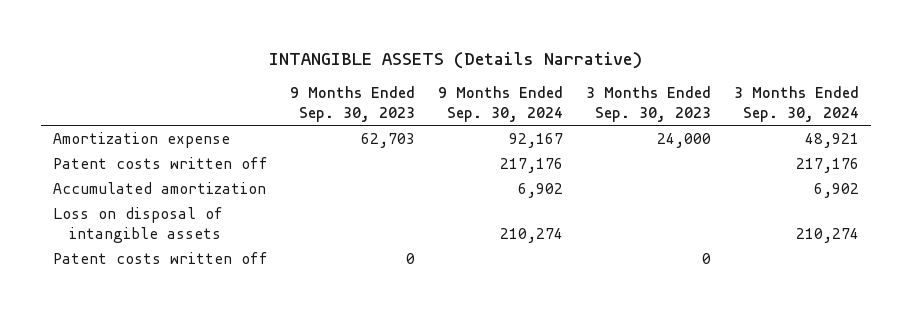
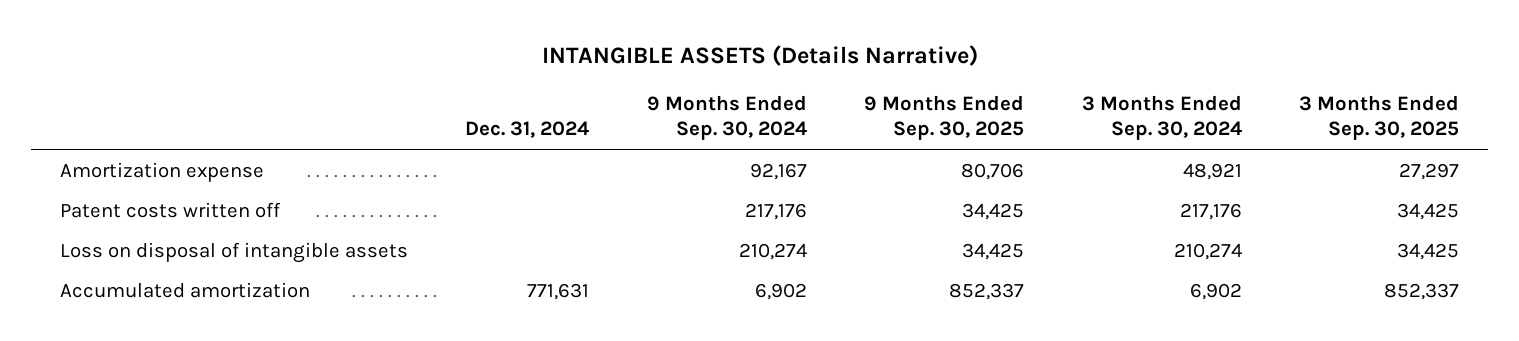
[290,86,416,123] 9 Months Ended Sep. 30, 2023 -> none
[586,86,712,123] 3 Months Ended Sep. 30, 2023 -> none
none -> [465,121,590,139] Dec. 31, 2024
none -> [864,94,1025,141] 9 Months Ended Sep. 30, 2025
none -> [1299,94,1460,141] 3 Months Ended Sep. 30, 2025
[52,251,268,264] Patent costs written off -> none
[52,181,266,194] Accumulated amortization -> [59,281,310,298] Accumulated amortization

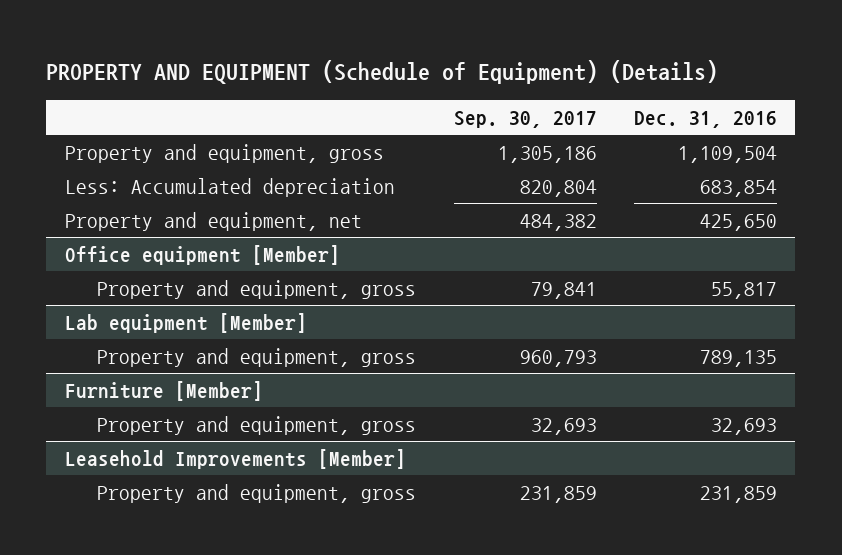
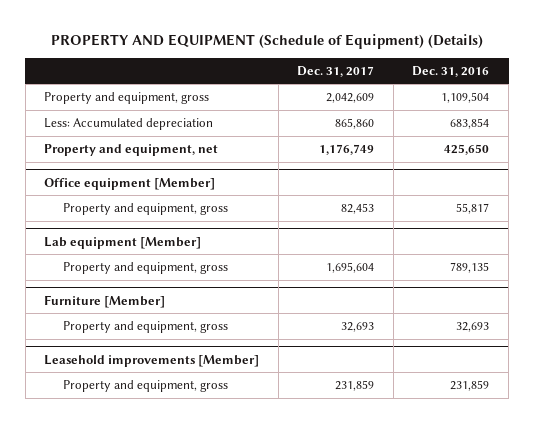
[453,110,597,128] Sep. 30, 2017 -> none
none -> [297,65,375,77] Dec. 31, 2017
[64,448,406,469] Leasehold Improvements [Member] -> [44,354,260,367] Leasehold improvements [Member]

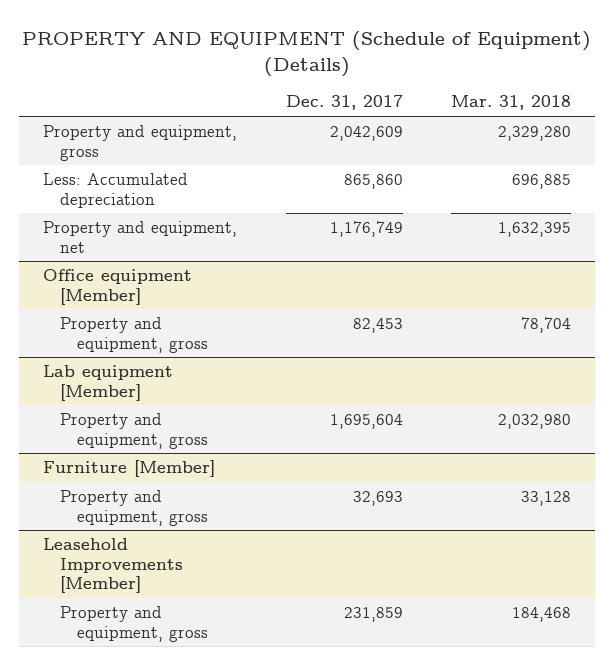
[412,65,490,77] Dec. 31, 2016 -> none
none -> [451,95,572,111] Mar. 31, 2018
[44,354,260,367] Leasehold improvements [Member] -> [43,538,184,593] Leasehold Improvements [Member]

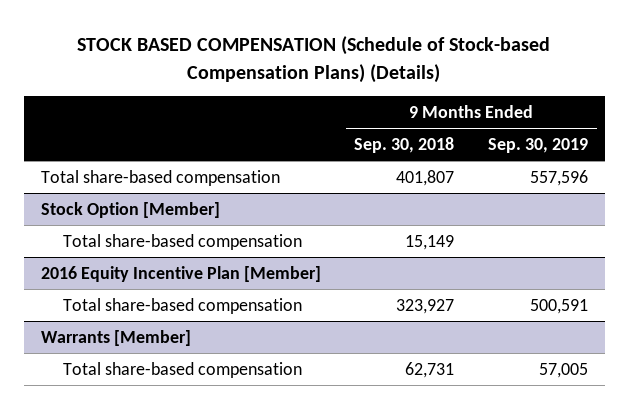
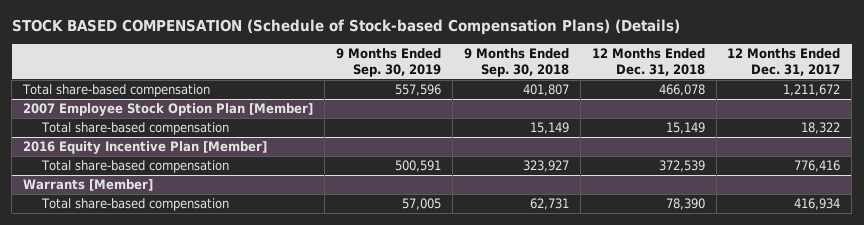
none -> [591,47,705,76] 12 Months Ended Dec. 31, 2018
none -> [727,47,841,76] 12 Months Ended Dec. 31, 2017
[40,201,220,218] Stock Option [Member] -> [23,103,314,117] 2007 Employee Stock Option Plan [Member]

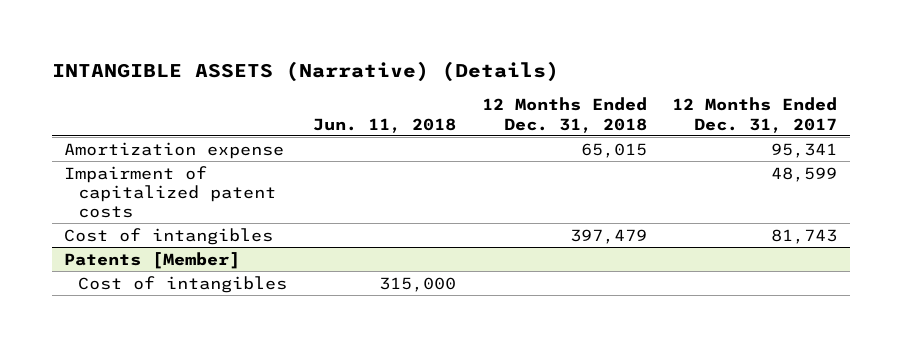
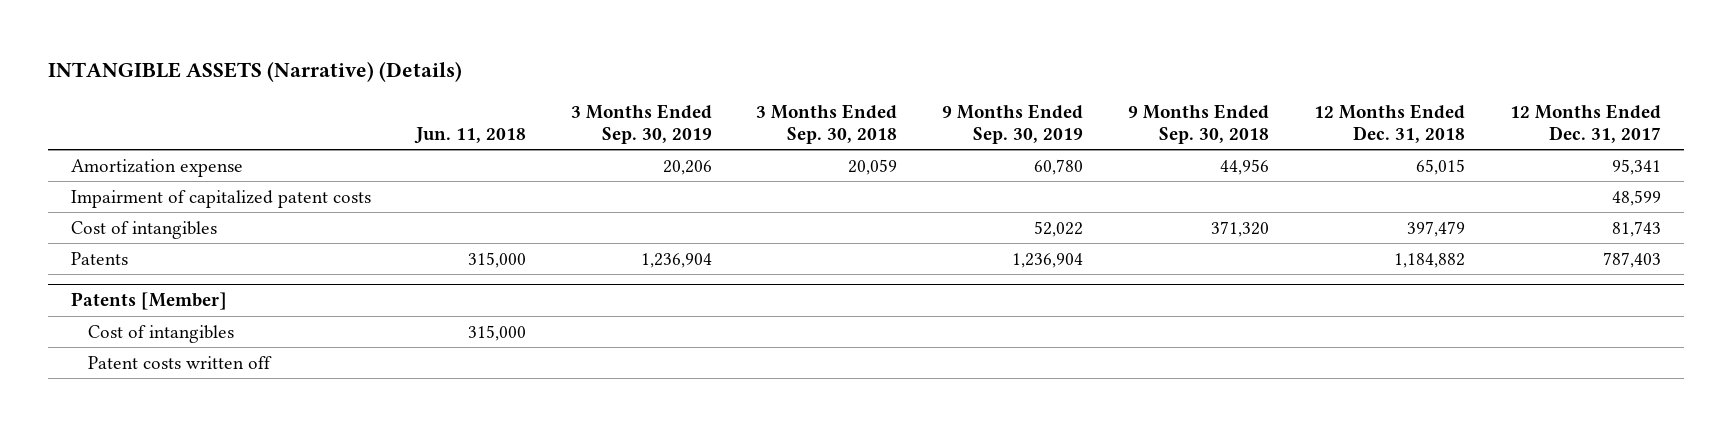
none -> [570,103,712,144] 3 Months Ended Sep. 30, 2019
none -> [756,103,898,144] 3 Months Ended Sep. 30, 2018
none -> [942,103,1084,144] 9 Months Ended Sep. 30, 2019
none -> [1128,103,1270,144] 9 Months Ended Sep. 30, 2018
none -> [70,251,128,265] Patents
none -> [87,355,272,369] Patent costs written off

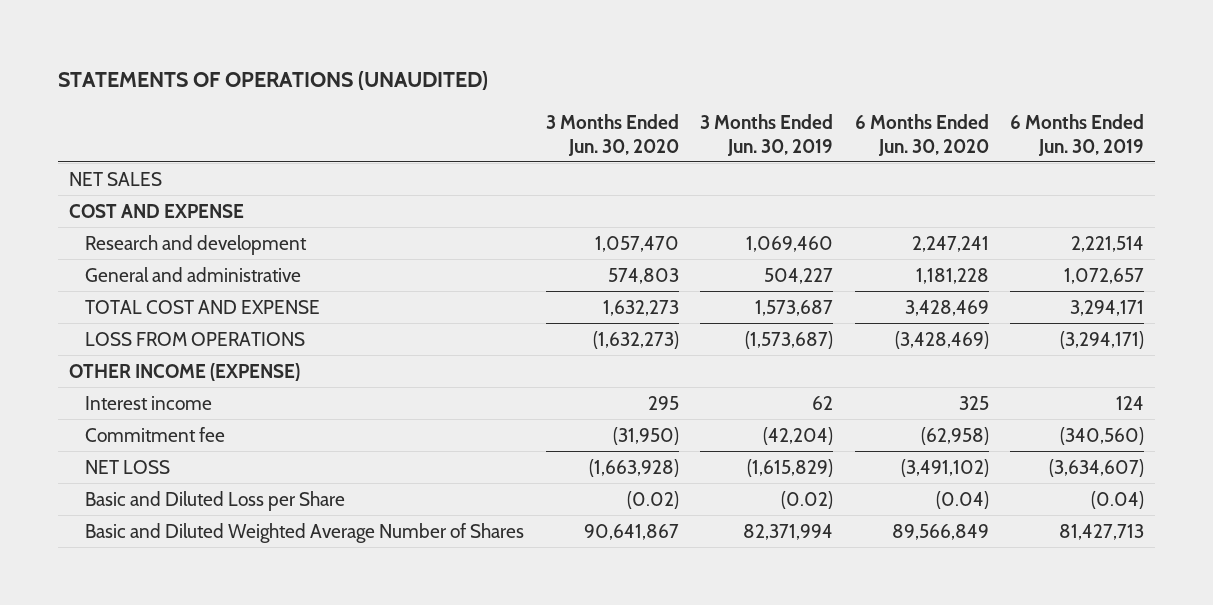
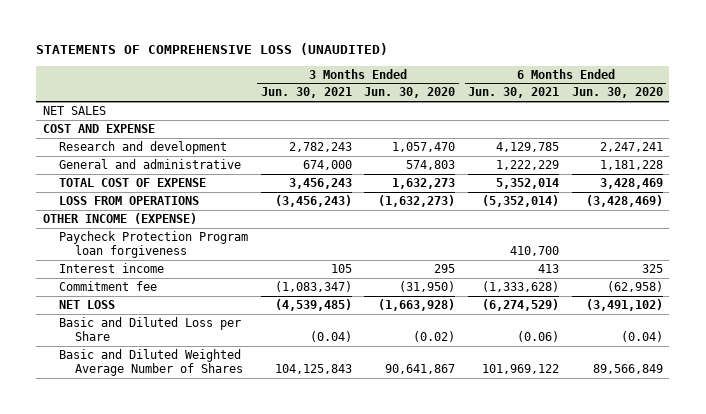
[58,71,489,91] STATEMENTS OF OPERATIONS (UNAUDITED) -> [36,43,389,56] STATEMENTS OF COMPREHENSIVE LOSS (UNAUDITED)
[700,113,834,156] 3 Months Ended Jun. 30, 2019 -> none
[1010,113,1145,156] 6 Months Ended Jun. 30, 2019 -> none
none -> [260,87,352,99] Jun. 30, 2021
none -> [468,87,560,99] Jun. 30, 2021
[85,299,321,314] TOTAL COST AND EXPENSE -> [58,178,206,188] TOTAL COST OF EXPENSE
none -> [58,231,248,259] Paycheck Protection Program loan forgiveness

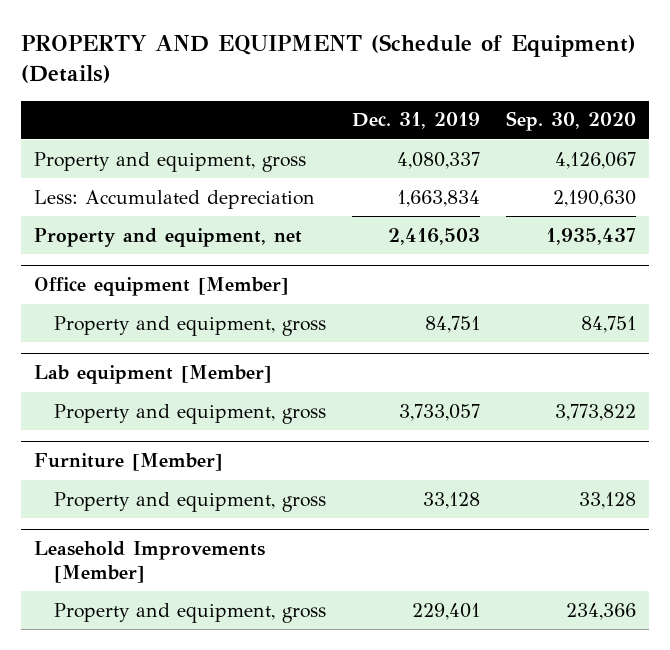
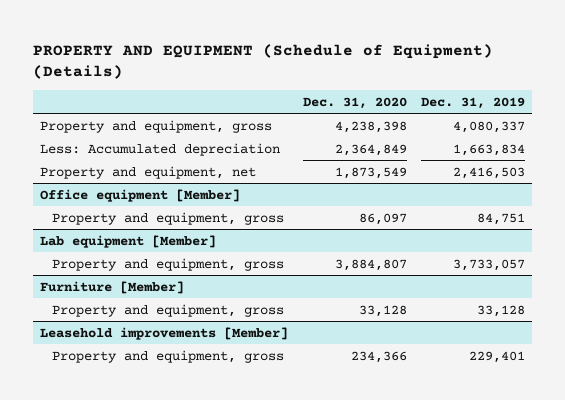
[506,111,637,132] Sep. 30, 2020 -> none
none -> [302,96,407,109] Dec. 31, 2020
[33,541,265,583] Leasehold Improvements [Member] -> [40,326,289,340] Leasehold improvements [Member]

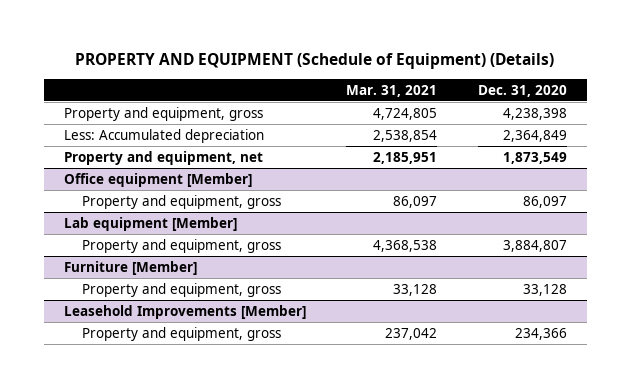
[421,96,526,109] Dec. 31, 2019 -> none
none -> [346,84,438,97] Mar. 31, 2021
[40,326,289,340] Leasehold improvements [Member] -> [64,304,307,319] Leasehold Improvements [Member]

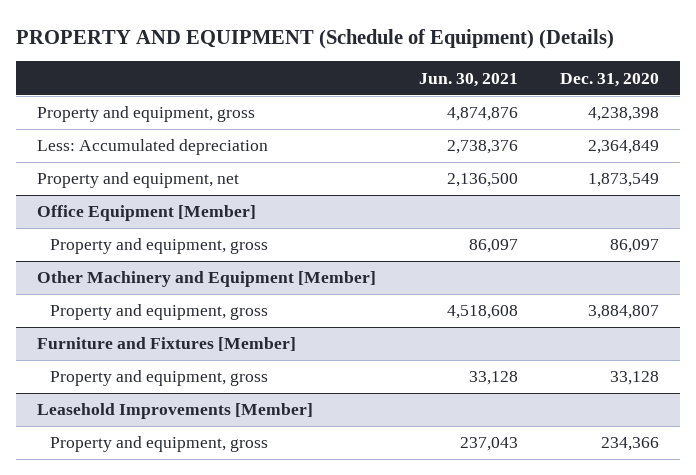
[346,84,438,97] Mar. 31, 2021 -> none
none -> [418,72,518,87] Jun. 30, 2021
[64,172,253,187] Office equipment [Member] -> [37,205,257,222] Office Equipment [Member]
[64,216,238,231] Lab equipment [Member] -> [37,271,377,288] Other Machinery and Equipment [Member]
[64,260,198,275] Furniture [Member] -> [37,337,297,352] Furniture and Fixtures [Member]

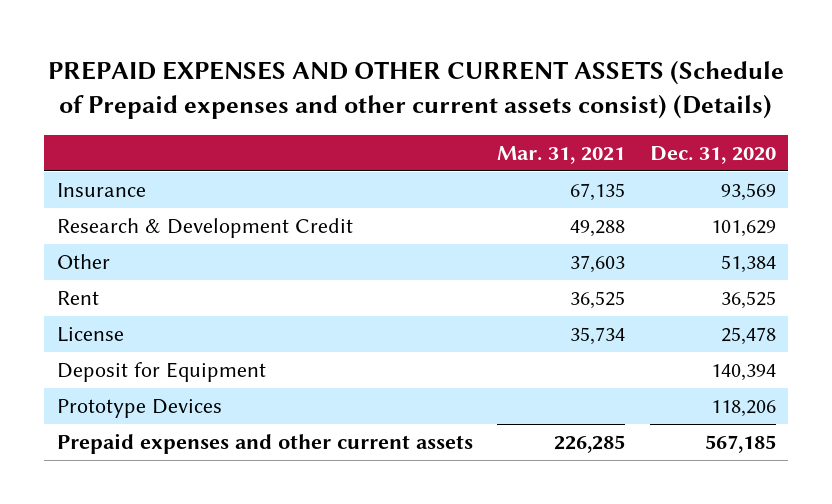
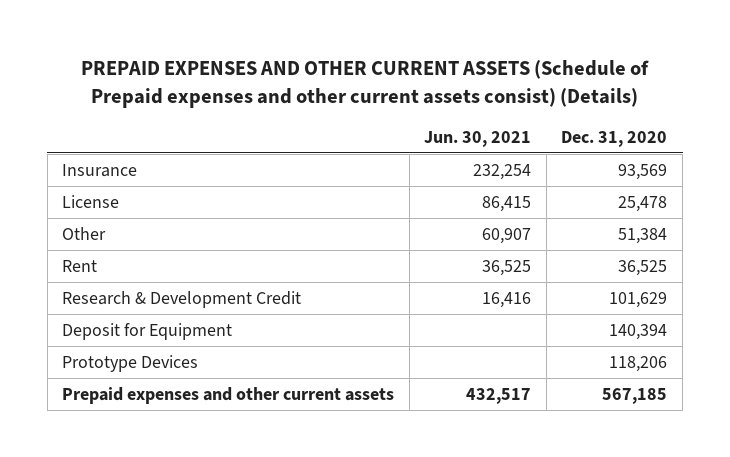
[497,145,626,164] Mar. 31, 2021 -> none
none -> [424,130,532,147] Jun. 30, 2021
[56,327,124,343] License -> [62,194,120,208] License
[56,218,353,239] Research & Development Credit -> [62,290,302,308] Research & Development Credit

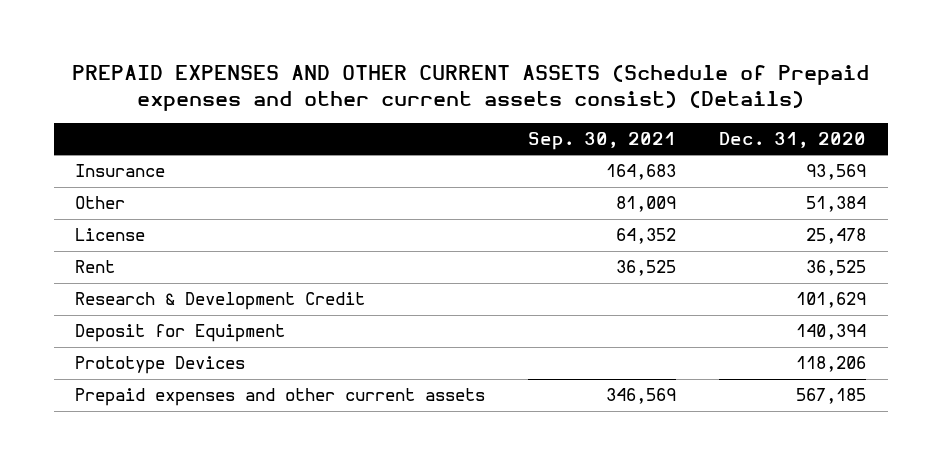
[424,130,532,147] Jun. 30, 2021 -> none
none -> [528,132,677,151] Sep. 30, 2021
[62,194,120,208] License -> [75,228,146,242] License

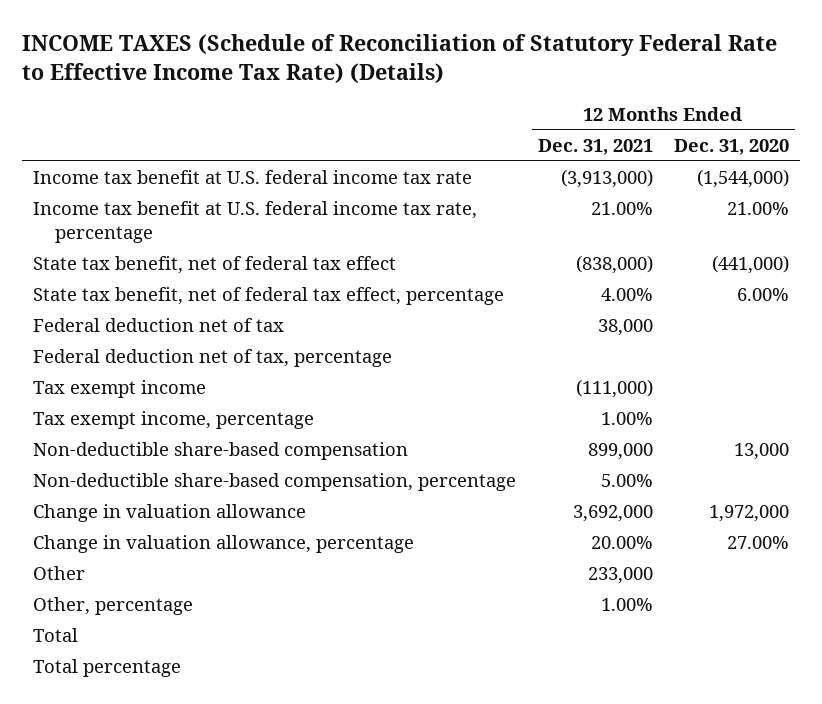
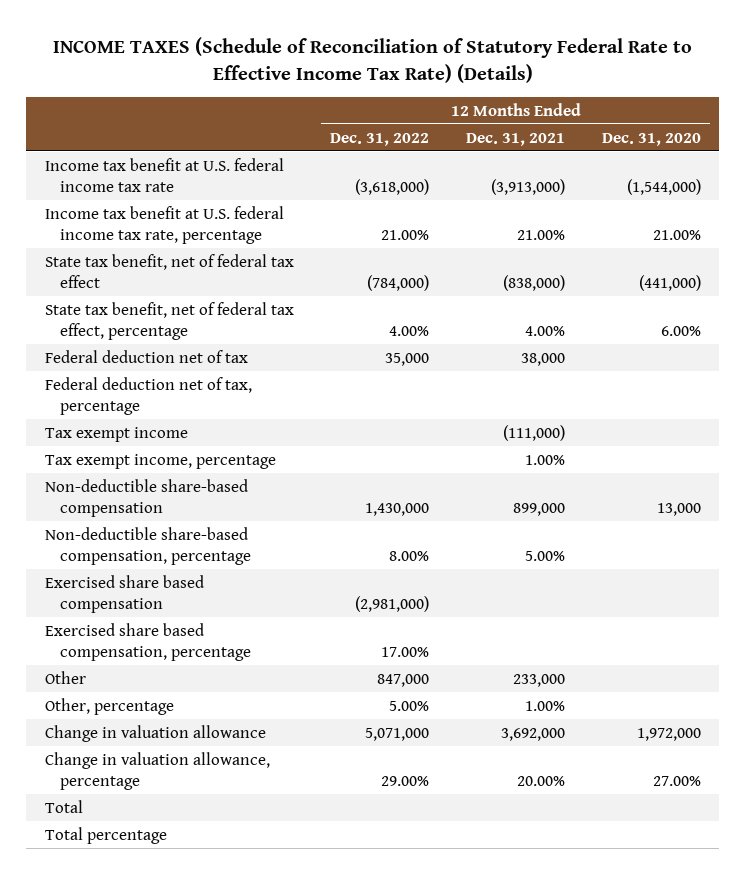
none -> [330,132,430,146] Dec. 31, 2022
none -> [44,574,204,614] Exercised share based compensation
none -> [44,622,251,662] Exercised share based compensation, percentage
[32,504,306,523] Change in valuation allowance -> [44,724,266,742] Change in valuation allowance
[32,535,414,554] Change in valuation allowance, percentage -> [44,751,270,791] Change in valuation allowance, percentage

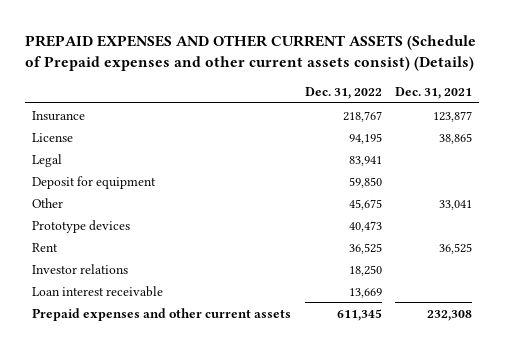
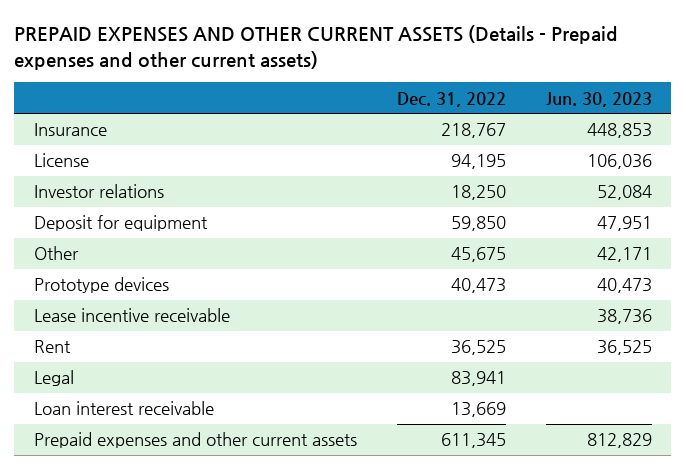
[25,35,477,71] PREPAID EXPENSES AND OTHER CURRENT ASSETS (Schedule of Prepaid expenses and other current assets consist) (Details) -> [14,25,619,70] PREPAID EXPENSES AND OTHER CURRENT ASSETS (Details - Prepaid expenses and other current assets)
[395,87,473,100] Dec. 31, 2021 -> none
none -> [545,91,652,107] Jun. 30, 2023
[32,263,129,274] Investor relations -> [34,184,165,199] Investor relations
none -> [34,308,231,323] Lease incentive receivable
[32,153,63,167] Legal -> [34,370,75,387] Legal

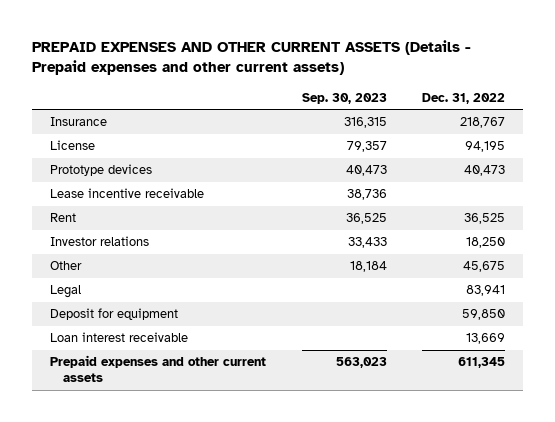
[545,91,652,107] Jun. 30, 2023 -> none
none -> [301,92,387,104] Sep. 30, 2023
[34,184,165,199] Investor relations -> [49,236,149,247] Investor relations
[34,246,80,261] Other -> [49,261,82,271] Other
[34,215,209,232] Deposit for equipment -> [49,308,178,321] Deposit for equipment

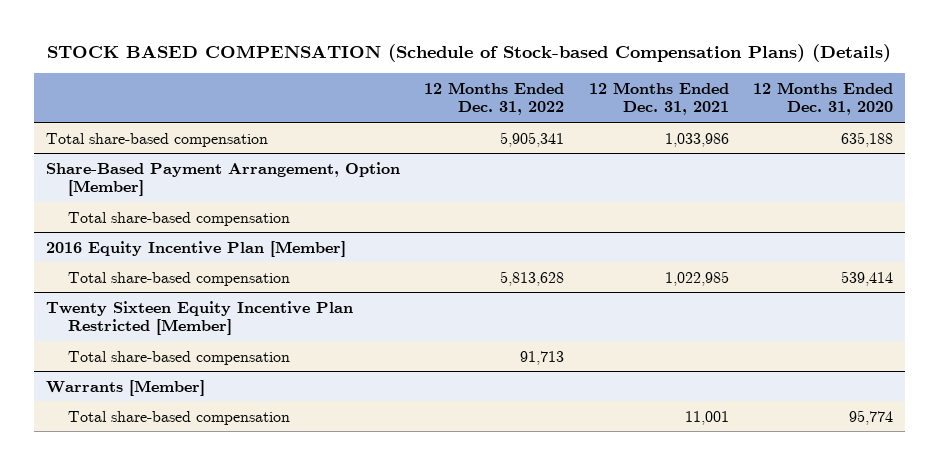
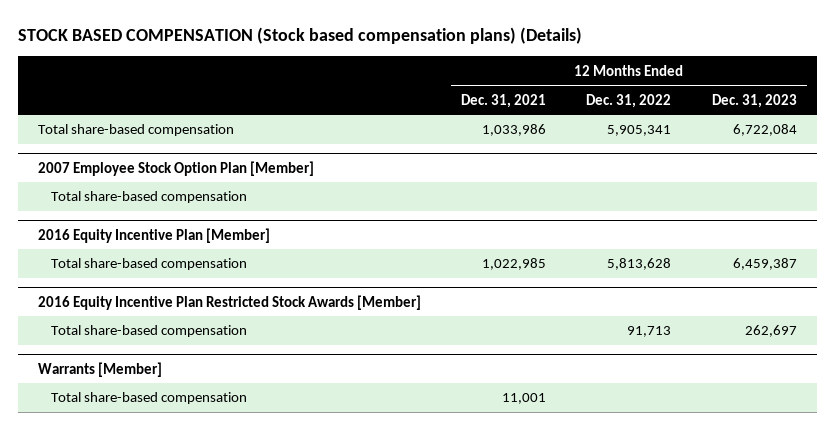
[47,43,892,62] STOCK BASED COMPENSATION (Schedule of Stock-based Compensation Plans) (Details) -> [17,27,582,45] STOCK BASED COMPENSATION (Stock based compensation plans) (Details)
[753,82,894,116] 12 Months Ended Dec. 31, 2020 -> none
none -> [711,93,797,108] Dec. 31, 2023
[45,161,400,196] Share-Based Payment Arrangement, Option [Member] -> none
none -> [37,160,314,176] 2007 Employee Stock Option Plan [Member]
[45,300,353,335] Twenty Sixteen Equity Incentive Plan Restricted [Member] -> [37,294,421,310] 2016 Equity Incentive Plan Restricted Stock Awards [Member]

